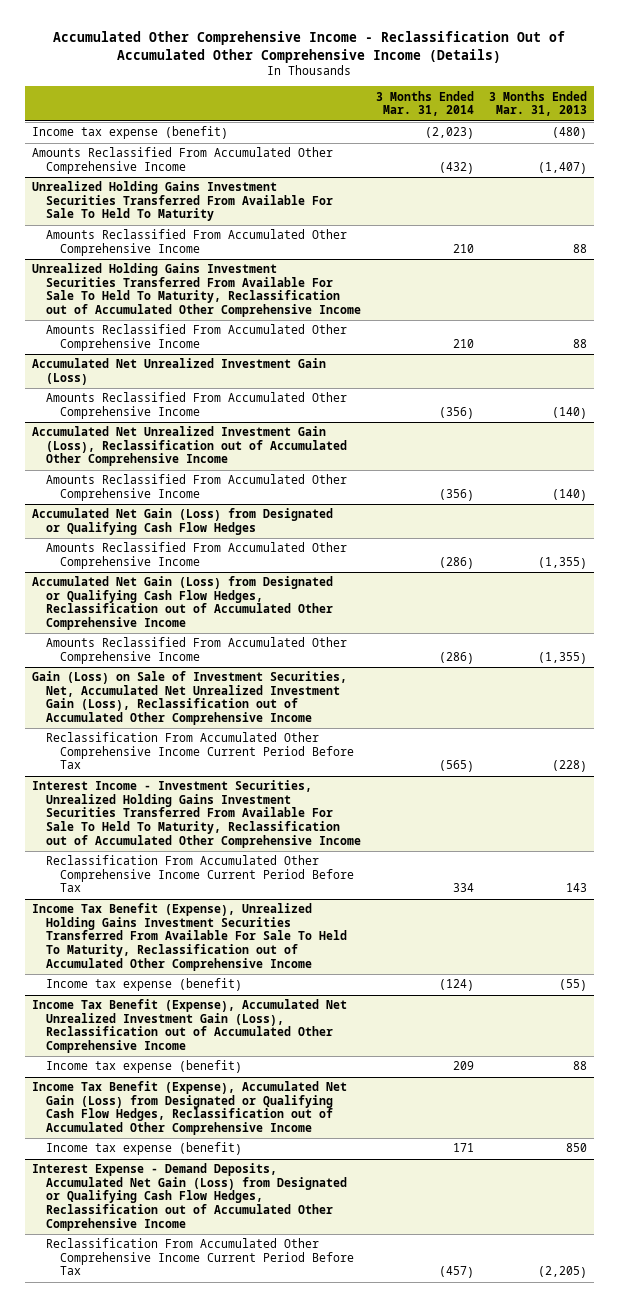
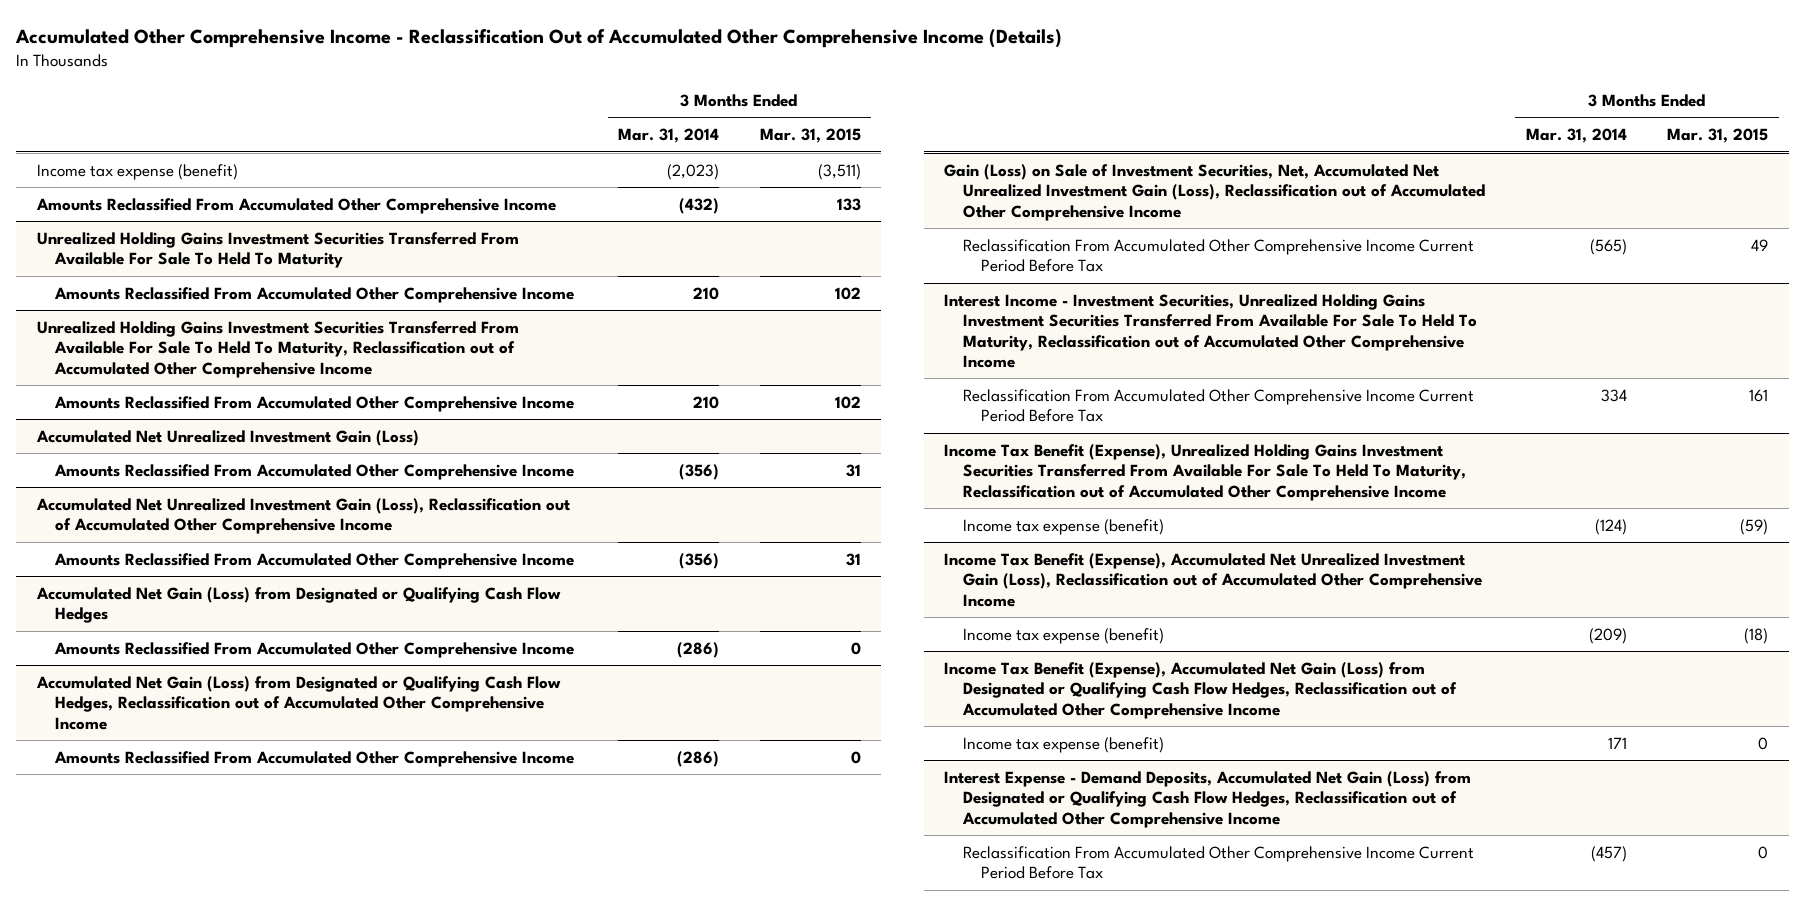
[488,90,587,117] 3 Months Ended Mar. 31, 2013 -> none
none -> [759,128,861,144] Mar. 31, 2015
[452,1061,474,1071] 209 -> [1588,627,1627,644] (209)

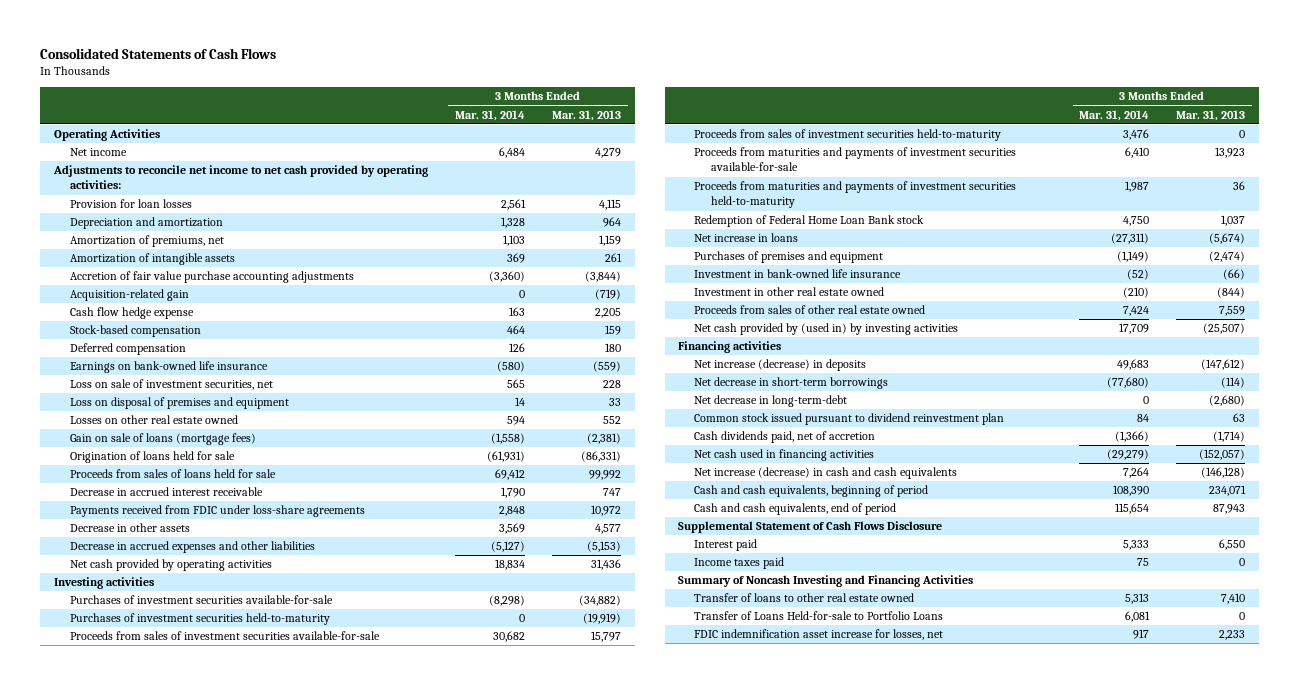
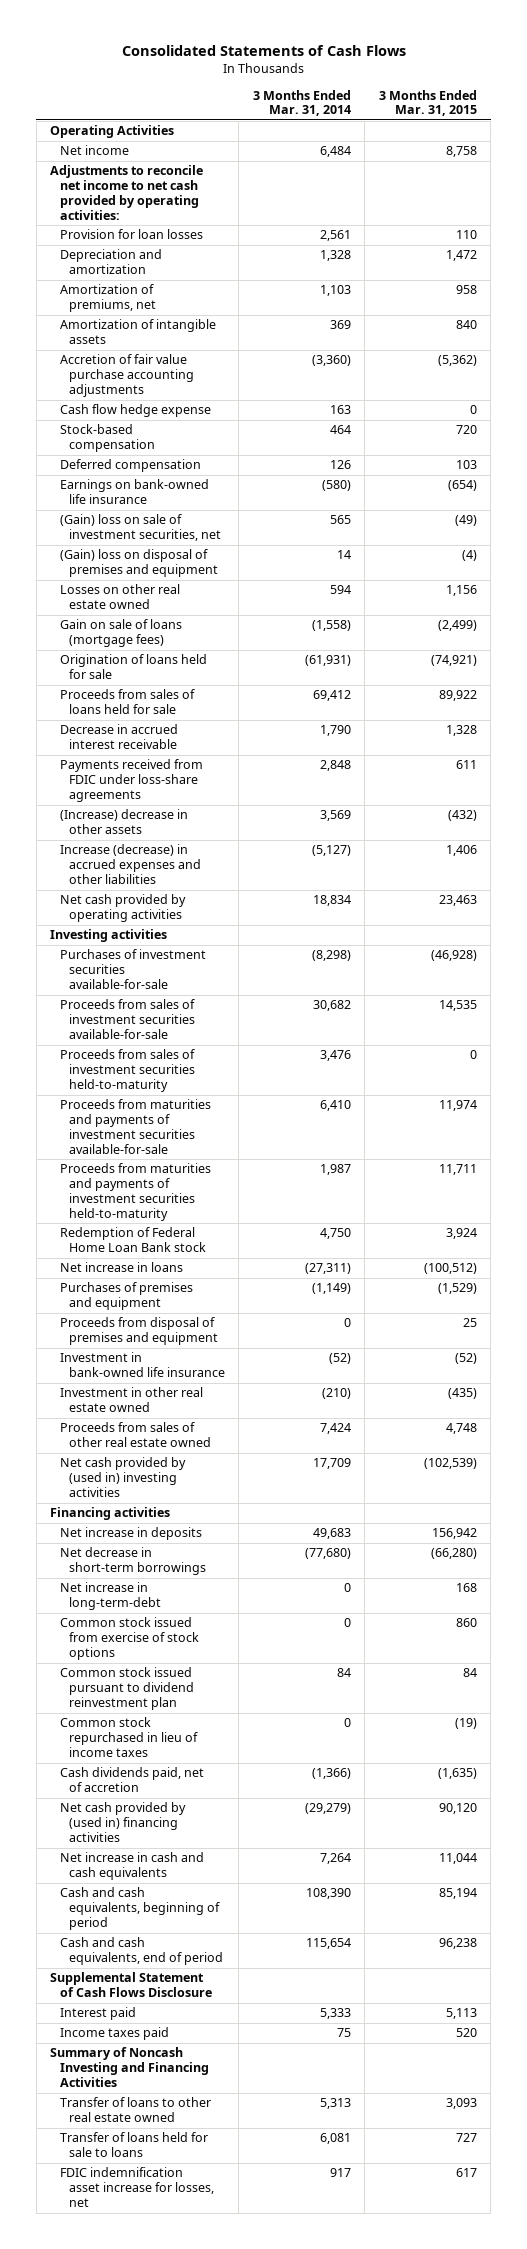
[551,109,621,121] Mar. 31, 2013 -> none
none -> [378,89,477,117] 3 Months Ended Mar. 31, 2015
[69,289,189,302] Acquisition-related gain -> none
[69,379,273,391] Loss on sale of investment securities, net -> [59,514,221,542] (Gain) loss on sale of investment securities, net
[69,397,289,410] Loss on disposal of premises and equipment -> [59,549,218,578] (Gain) loss on disposal of premises and equipment
[69,523,190,533] Decrease in other assets -> [59,809,188,835] (Increase) decrease in other assets
[69,541,315,554] Decrease in accrued expenses and other liabilities -> [59,844,201,885] Increase (decrease) in accrued expenses and other liabilities
[69,613,330,626] Purchases of investment securities held-to-maturity -> none
none -> [59,1317,218,1346] Proceeds from disposal of premises and equipment
[694,323,959,336] Net cash provided by (used in) by investing activities -> [59,1457,186,1498] Net cash provided by (used in) investing activities
[694,359,867,372] Net increase (decrease) in deposits -> [59,1527,202,1541] Net increase in deposits
[694,395,848,408] Net decrease in long-term-debt -> [59,1582,161,1611] Net increase in long-term-debt
none -> [59,1617,199,1661] Common stock issued from exercise of stock options
none -> [59,1717,198,1758] Common stock repurchased in lieu of income taxes
[694,449,875,462] Net cash used in financing activities -> [59,1802,186,1843] Net cash provided by (used in) financing activities
[694,467,958,480] Net increase (decrease) in cash and cash equivalents -> [59,1852,204,1881] Net increase in cash and cash equivalents
[694,611,944,621] Transfer of Loans Held-for-sale to Portfolio Loans -> [59,2132,208,2158] Transfer of loans held for sale to loans

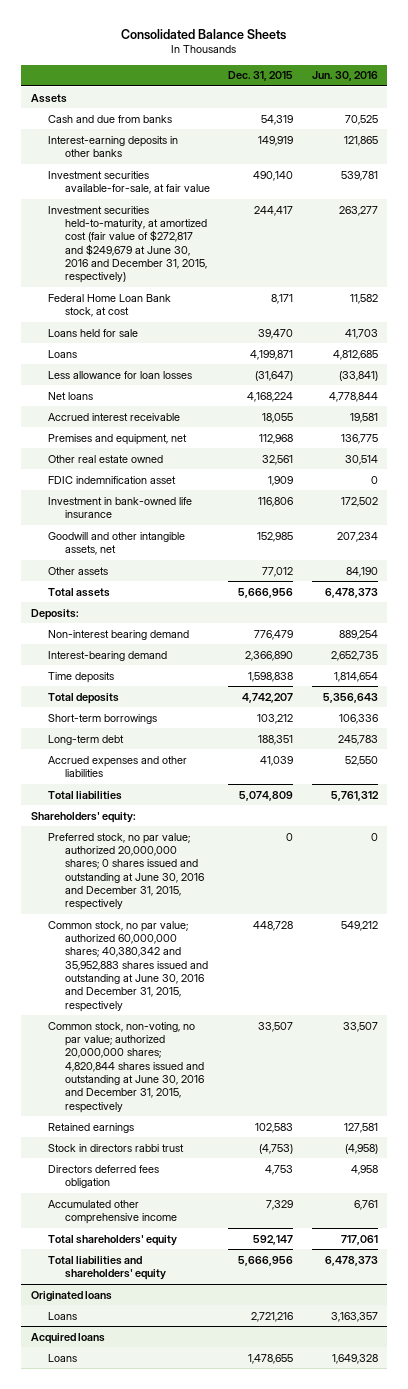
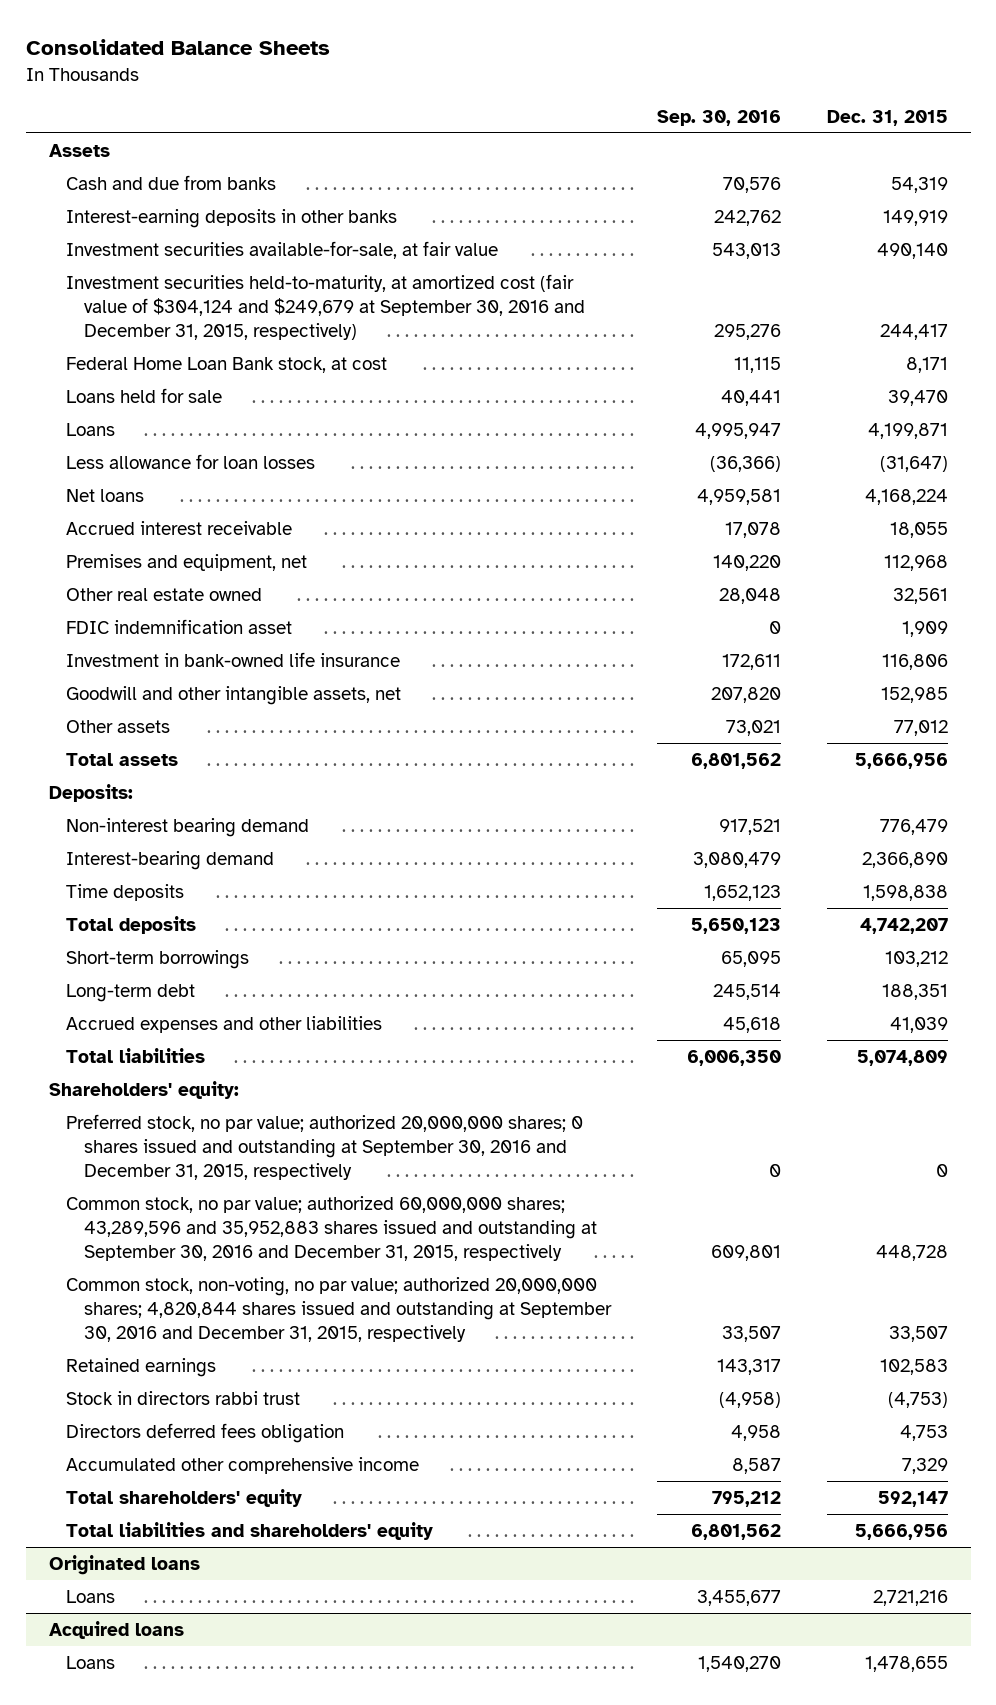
[311,71,378,82] Jun. 30, 2016 -> none
none -> [656,109,781,126] Sep. 30, 2016
[47,205,207,284] Investment securities held-to-maturity, at amortized cost (fair value of $272,817 and $249,679 at June 30, 2016 and December 31, 2015, respectively) -> [66,274,585,340] Investment securities held-to-maturity, at amortized cost (fair value of $304,124 and $249,679 at September 30, 2016 and December 31, 2015, respectively)
[47,832,204,911] Preferred stock, no par value; authorized 20,000,000 shares; 0 shares issued and outstanding at June 30, 2016 and December 31, 2015, respectively -> [66,1114,584,1180] Preferred stock, no par value; authorized 20,000,000 shares; 0 shares issued and outstanding at September 30, 2016 and December 31, 2015, respectively
[47,920,208,1012] Common stock, no par value; authorized 60,000,000 shares; 40,380,342 and 35,952,883 shares issued and outstanding at June 30, 2016 and December 31, 2015, respectively -> [66,1196,597,1261] Common stock, no par value; authorized 60,000,000 shares; 43,289,596 and 35,952,883 shares issued and outstanding at September 30, 2016 and December 31, 2015, respectively
[47,1021,204,1113] Common stock, non-voting, no par value; authorized 20,000,000 shares; 4,820,844 shares issued and outstanding at June 30, 2016 and December 31, 2015, respectively -> [66,1277,612,1342] Common stock, non-voting, no par value; authorized 20,000,000 shares; 4,820,844 shares issued and outstanding at September 30, 2016 and December 31, 2015, respectively

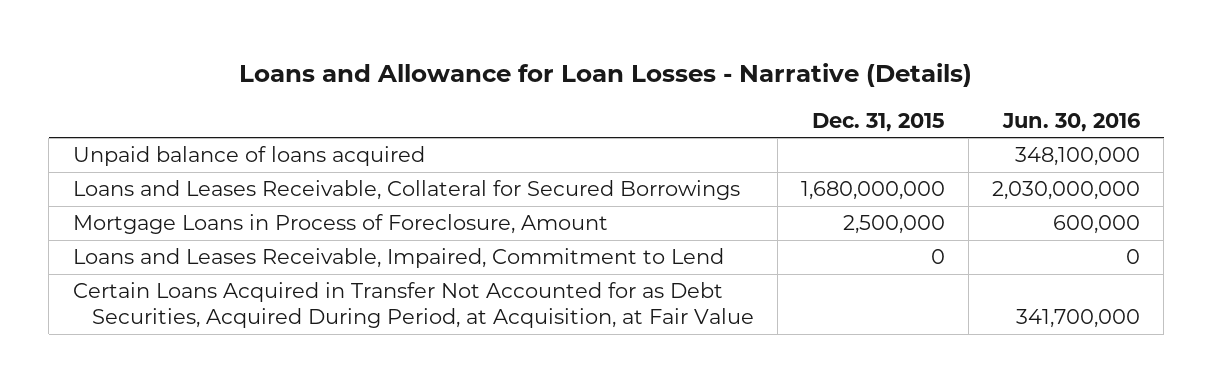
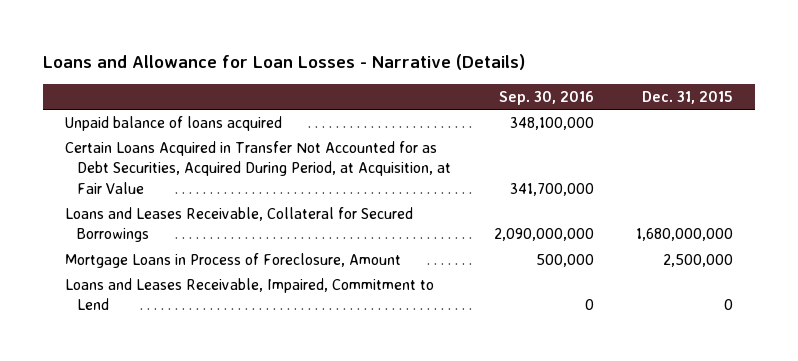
[1002,112,1141,132] Jun. 30, 2016 -> none
none -> [498,90,594,105] Sep. 30, 2016
[72,282,754,329] Certain Loans Acquired in Transfer Not Accounted for as Debt Securities, Acquired During Period, at Acquisition, at Fair Value -> [64,141,451,194] Certain Loans Acquired in Transfer Not Accounted for as Debt Securities, Acquired During Period, at Acquisition, at Fair Value

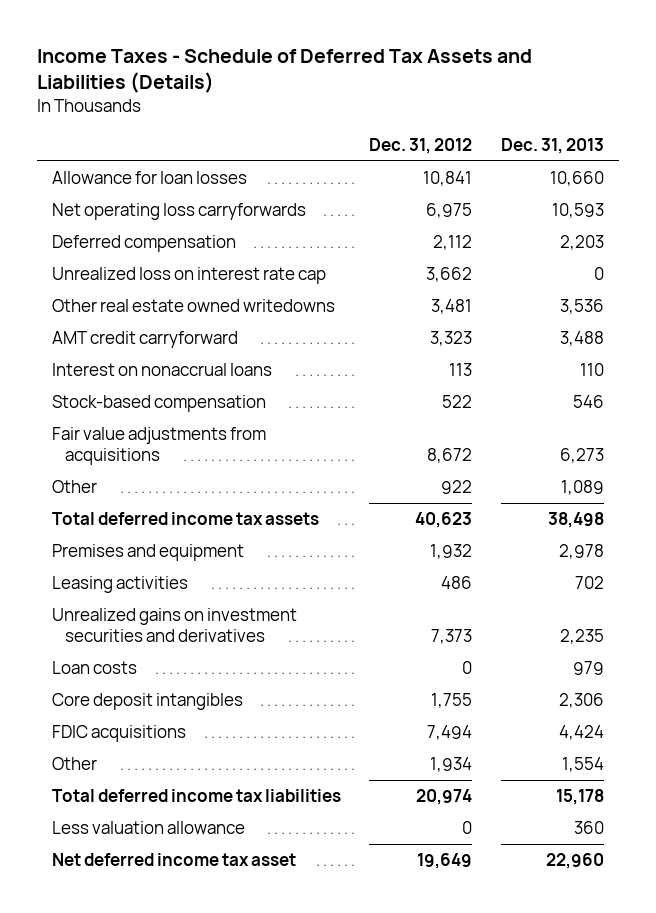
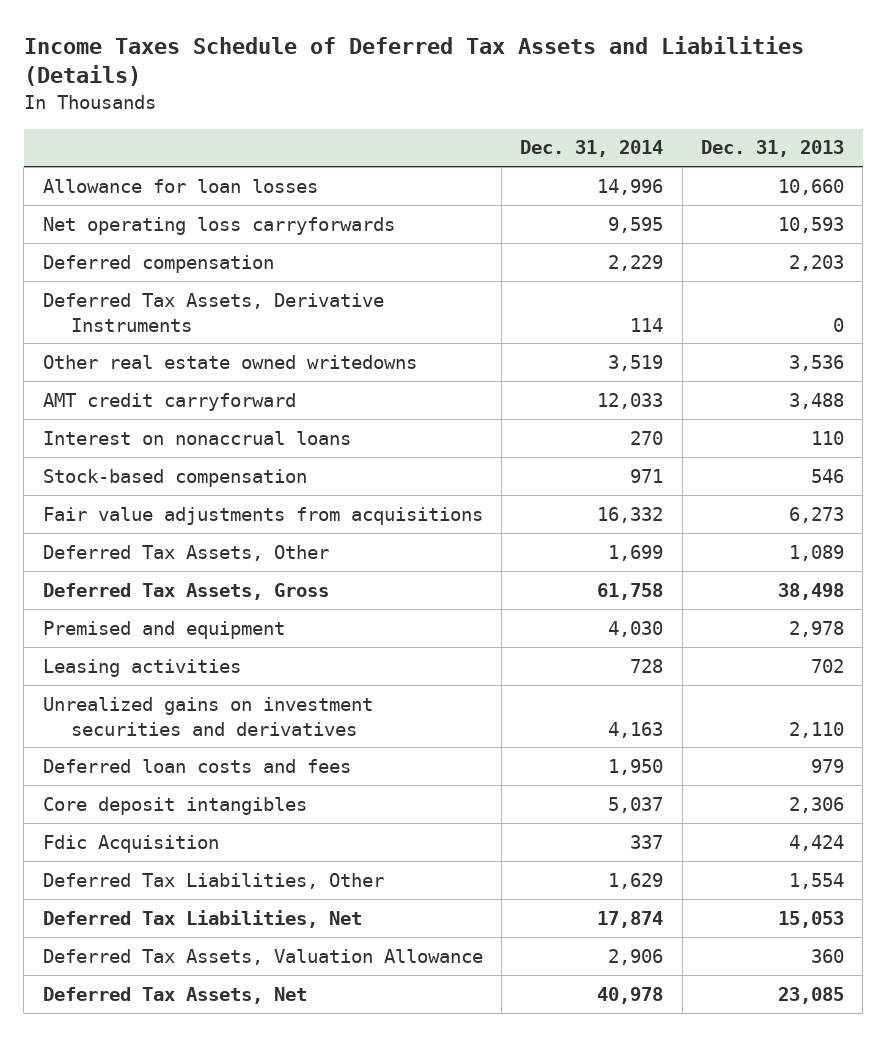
[37,49,533,94] Income Taxes - Schedule of Deferred Tax Assets and Liabilities (Details) -> [23,35,804,87] Income Taxes Schedule of Deferred Tax Assets and Liabilities (Details)
[369,137,473,154] Dec. 31, 2012 -> none
none -> [520,140,664,158] Dec. 31, 2014
[51,267,326,285] Unrealized loss on interest rate cap -> none
none -> [42,292,384,332] Deferred Tax Assets, Derivative Instruments
[51,480,97,494] Other -> [42,544,329,561] Deferred Tax Assets, Other
[51,512,319,526] Total deferred income tax assets -> [42,582,329,600] Deferred Tax Assets, Gross
[51,544,244,562] Premises and equipment -> [42,620,285,639] Premised and equipment
[560,628,605,644] 2,235 -> [789,721,845,738] 2,110
[51,661,137,675] Loan costs -> [42,758,351,773] Deferred loan costs and fees
[51,725,186,743] FDIC acquisitions -> [42,834,219,853] Fdic Acquisition
[51,757,97,771] Other -> [42,872,384,889] Deferred Tax Liabilities, Other
[51,789,341,803] Total deferred income tax liabilities -> [42,909,362,928] Deferred Tax Liabilities, Net
[556,789,605,806] 15,178 -> [778,910,845,928] 15,053
[51,821,245,835] Less valuation allowance -> [42,948,483,965] Deferred Tax Assets, Valuation Allowance
[51,853,296,867] Net deferred income tax asset -> [42,986,307,1004] Deferred Tax Assets, Net
[546,853,605,870] 22,960 -> [778,986,845,1004] 23,085

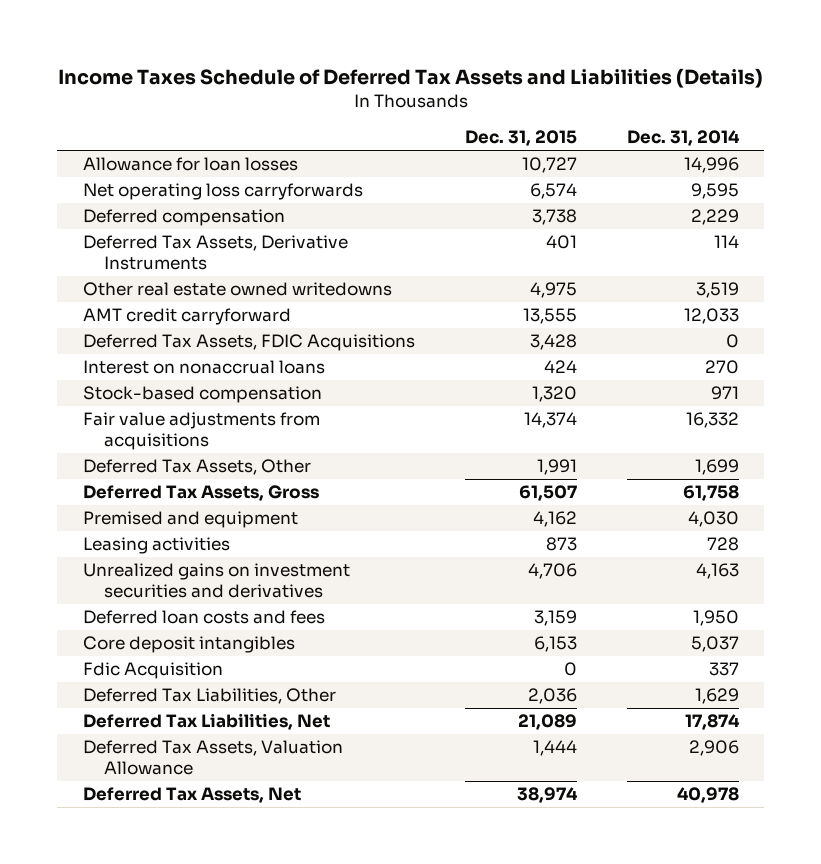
[701,140,845,158] Dec. 31, 2013 -> none
none -> [464,130,577,147] Dec. 31, 2015
none -> [82,334,415,352] Deferred Tax Assets, FDIC Acquisitions

